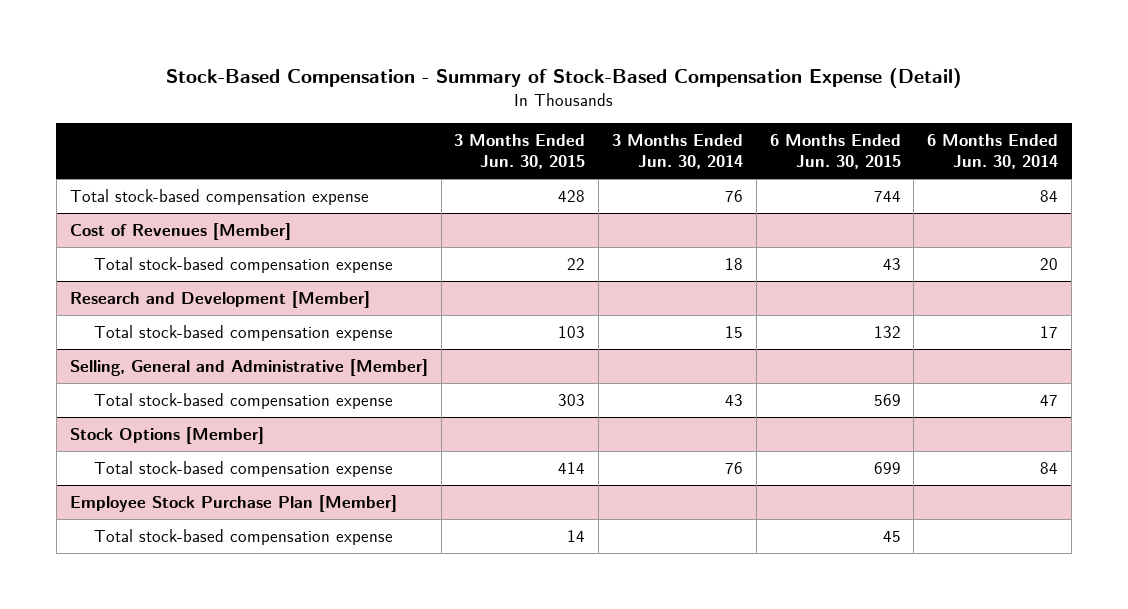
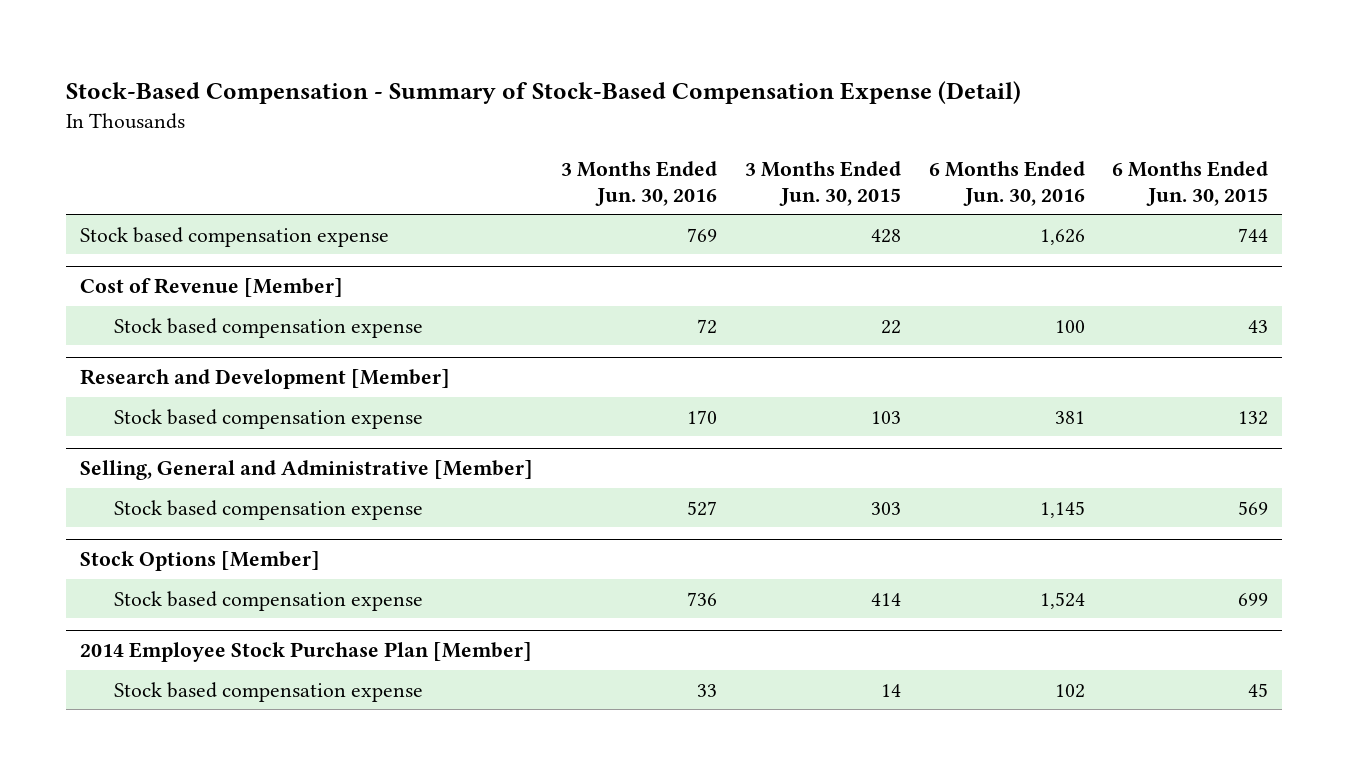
[611,134,743,170] 3 Months Ended Jun. 30, 2014 -> none
[927,134,1059,170] 6 Months Ended Jun. 30, 2014 -> none
none -> [561,161,718,206] 3 Months Ended Jun. 30, 2016
none -> [928,161,1085,206] 6 Months Ended Jun. 30, 2016
[69,189,369,206] Total stock-based compensation expense -> [80,226,390,247] Stock based compensation expense
[69,223,291,241] Cost of Revenues [Member] -> [80,278,344,298] Cost of Revenue [Member]
[94,257,394,274] Total stock-based compensation expense -> [113,317,423,338] Stock based compensation expense
[94,325,394,342] Total stock-based compensation expense -> [113,408,423,429] Stock based compensation expense
[94,393,394,410] Total stock-based compensation expense -> [113,499,423,520] Stock based compensation expense
[94,461,394,478] Total stock-based compensation expense -> [113,590,423,611] Stock based compensation expense
[69,495,397,513] Employee Stock Purchase Plan [Member] -> [80,642,533,663] 2014 Employee Stock Purchase Plan [Member]
[94,529,394,546] Total stock-based compensation expense -> [113,681,423,702] Stock based compensation expense

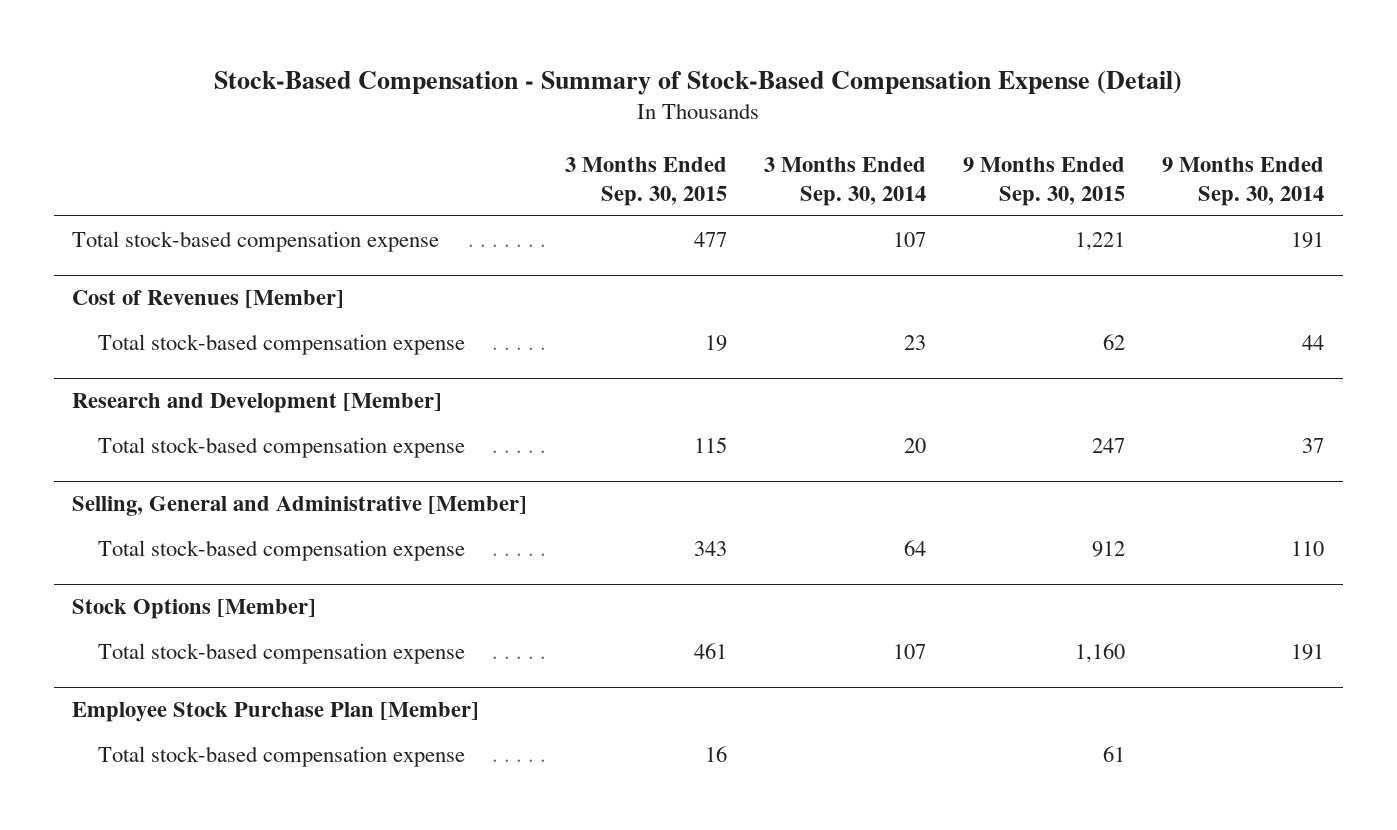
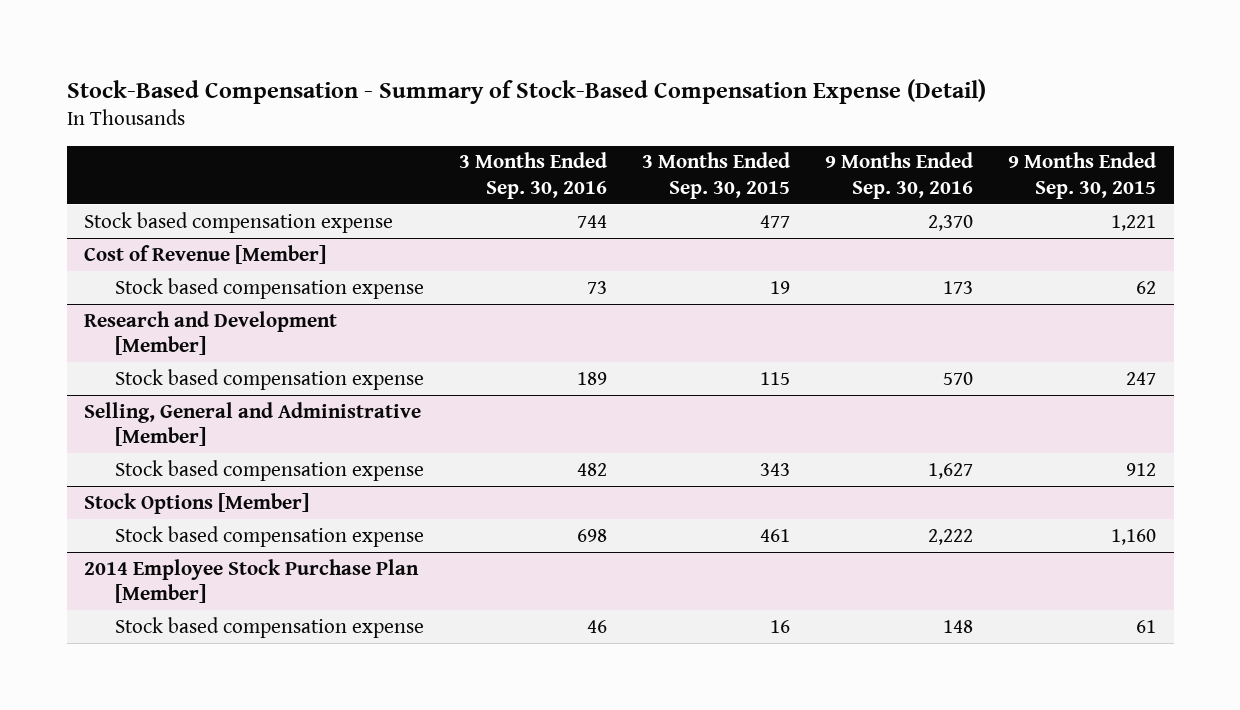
[763,156,926,206] 3 Months Ended Sep. 30, 2014 -> none
[1162,156,1325,206] 9 Months Ended Sep. 30, 2014 -> none
none -> [458,152,607,199] 3 Months Ended Sep. 30, 2016
none -> [824,152,973,199] 9 Months Ended Sep. 30, 2016
[72,230,440,252] Total stock-based compensation expense -> [84,211,394,233] Stock based compensation expense
[72,290,345,309] Cost of Revenues [Member] -> [84,244,327,264] Cost of Revenue [Member]
[97,333,465,355] Total stock-based compensation expense -> [114,277,424,299] Stock based compensation expense
[97,436,465,458] Total stock-based compensation expense -> [114,368,424,390] Stock based compensation expense
[97,539,465,561] Total stock-based compensation expense -> [114,459,424,481] Stock based compensation expense
[97,642,465,664] Total stock-based compensation expense -> [114,525,424,547] Stock based compensation expense
[72,702,480,723] Employee Stock Purchase Plan [Member] -> [84,558,420,604] 2014 Employee Stock Purchase Plan [Member]
[97,745,465,767] Total stock-based compensation expense -> [114,616,424,638] Stock based compensation expense

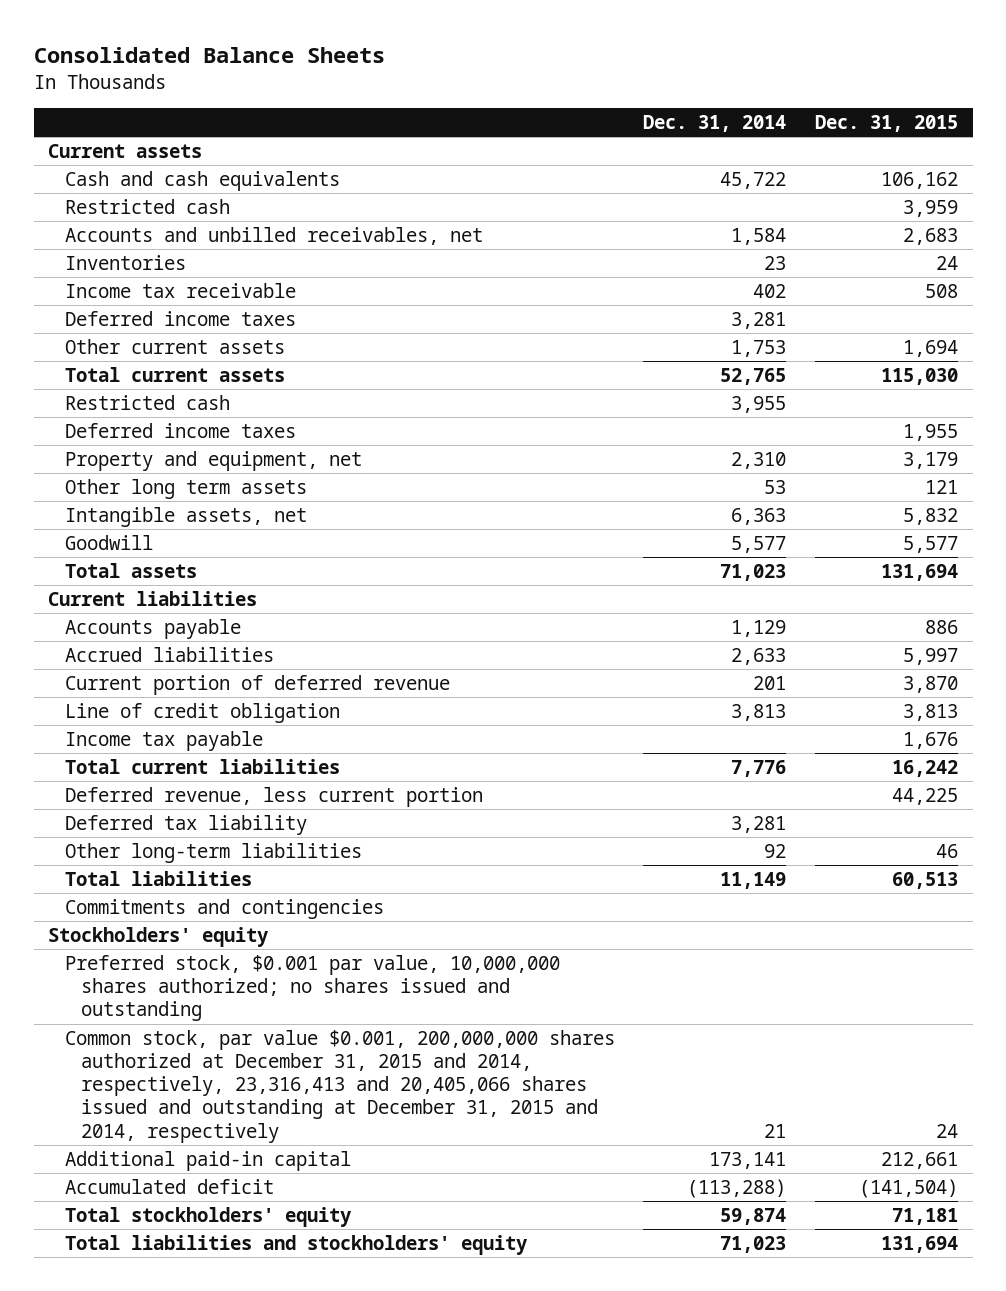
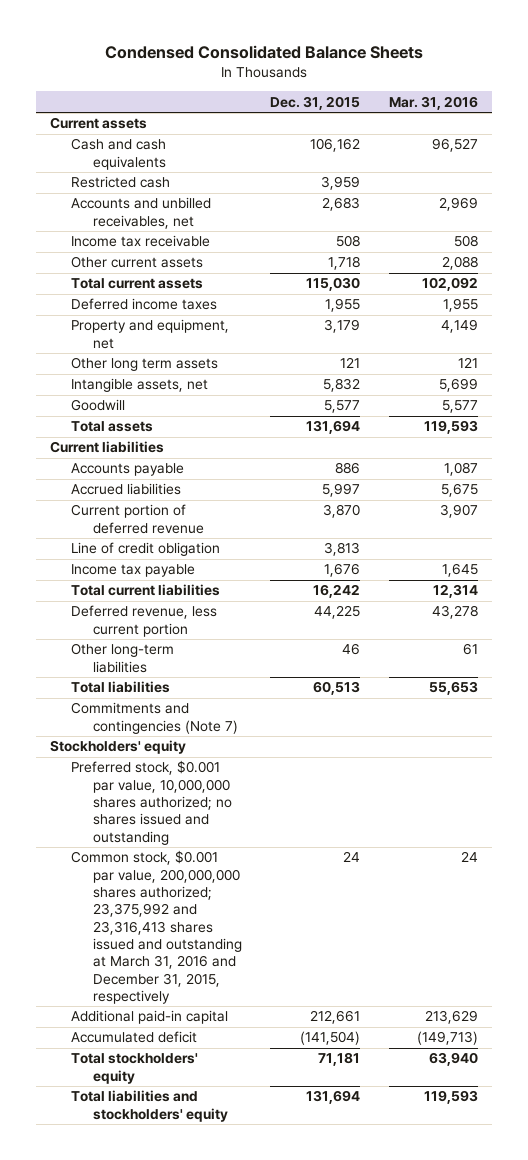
[33,47,385,64] Consolidated Balance Sheets -> [104,44,423,59] Condensed Consolidated Balance Sheets
[643,114,787,132] Dec. 31, 2014 -> none
none -> [388,95,478,110] Mar. 31, 2016
[64,255,186,271] Inventories -> none
[64,311,296,327] Deferred income taxes -> none
[903,340,959,358] 1,694 -> [328,256,361,271] 1,718
[64,395,230,411] Restricted cash -> none
[64,815,307,836] Deferred tax liability -> none
[64,899,384,920] Commitments and contingencies -> [71,702,238,734] Commitments and contingencies (Note 7)
[64,1030,615,1143] Common stock, par value $0.001, 200,000,000 shares authorized at December 31, 2015 and 2014, respectively, 23,316,413 and 20,405,066 shares issued and outstanding at December 31, 2015 and 2014, respectively -> [71,850,242,1004] Common stock, $0.001 par value, 200,000,000 shares authorized; 23,375,992 and 23,316,413 shares issued and outstanding at March 31, 2016 and December 31, 2015, respectively

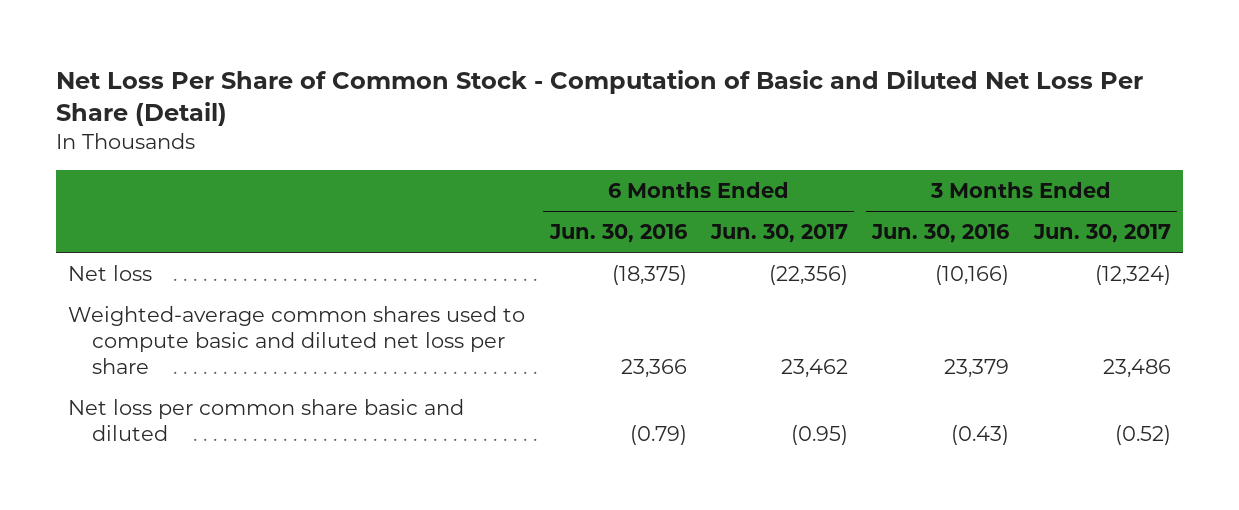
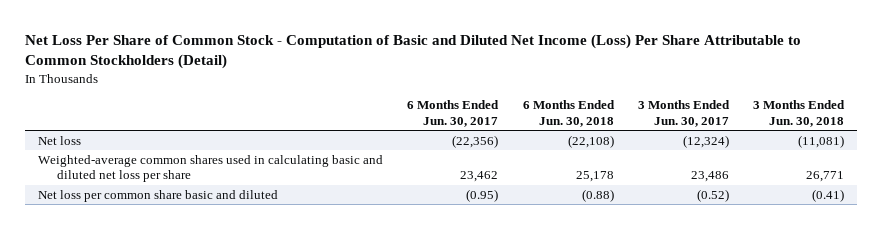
[56,69,1144,127] Net Loss Per Share of Common Stock - Computation of Basic and Diluted Net Loss Per Share (Detail) -> [25,34,802,70] Net Loss Per Share of Common Stock - Computation of Basic and Diluted Net Income (Loss) Per Share Attributable to Common Stockholders (Detail)
[548,223,687,243] Jun. 30, 2016 -> none
[871,223,1010,243] Jun. 30, 2016 -> none
none -> [522,100,615,127] 6 Months Ended Jun. 30, 2018
none -> [753,100,846,127] 3 Months Ended Jun. 30, 2018
[68,305,526,374] Weighted-average common shares used to compute basic and diluted net loss per share -> [37,154,383,183] Weighted-average common shares used in calculating basic and diluted net loss per share

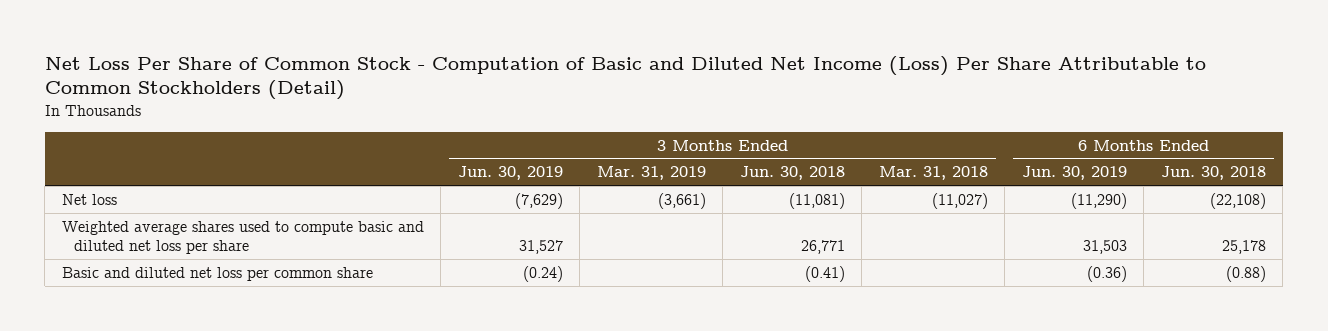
[407,100,500,127] 6 Months Ended Jun. 30, 2017 -> none
[638,100,731,127] 3 Months Ended Jun. 30, 2017 -> none
none -> [457,166,563,181] Jun. 30, 2019
none -> [596,166,706,181] Mar. 31, 2019
none -> [878,166,988,181] Mar. 31, 2018
none -> [1021,166,1127,181] Jun. 30, 2019
[37,154,383,183] Weighted-average common shares used in calculating basic and diluted net loss per share -> [61,220,424,255] Weighted average shares used to compute basic and diluted net loss per share
[37,189,278,202] Net loss per common share basic and diluted -> [61,266,373,281] Basic and diluted net loss per common share

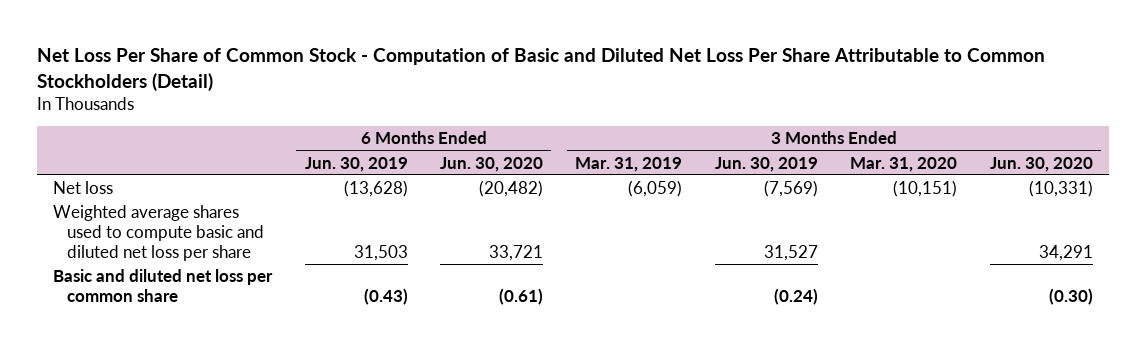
[44,55,1206,101] Net Loss Per Share of Common Stock - Computation of Basic and Diluted Net Income (Loss) Per Share Attributable to Common Stockholders (Detail) -> [36,48,1045,91] Net Loss Per Share of Common Stock - Computation of Basic and Diluted Net Loss Per Share Attributable to Common Stockholders (Detail)
[739,166,845,181] Jun. 30, 2018 -> none
[878,166,988,181] Mar. 31, 2018 -> none
[1160,166,1266,181] Jun. 30, 2018 -> none
none -> [440,156,544,172] Jun. 30, 2020
none -> [850,156,958,172] Mar. 31, 2020
none -> [989,156,1093,172] Jun. 30, 2020
[514,192,563,209] (7,629) -> [763,180,818,198] (7,569)
[657,192,706,209] (3,661) -> [628,180,683,198] (6,059)
[1070,192,1127,209] (11,290) -> [343,180,408,198] (13,628)
[1086,265,1127,282] (0.36) -> [363,288,408,306] (0.43)

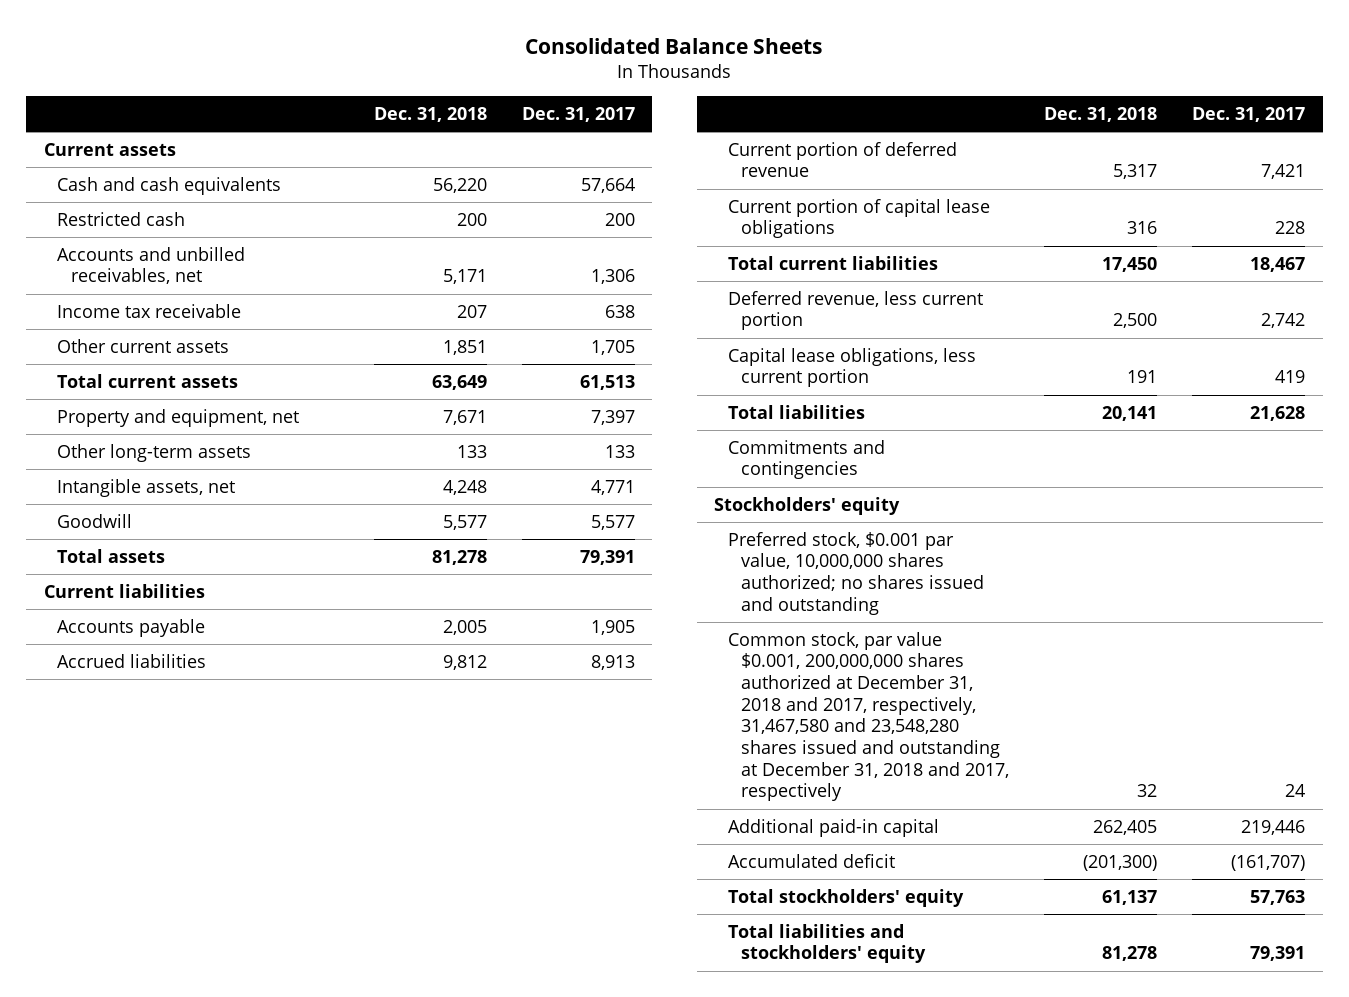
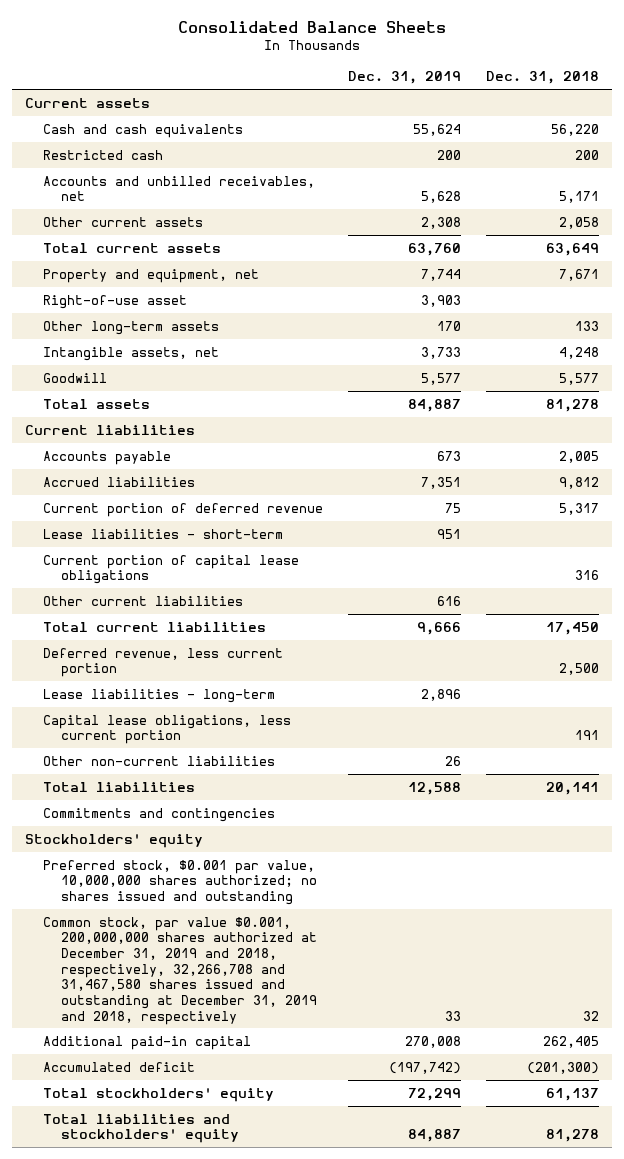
[521,106,635,122] Dec. 31, 2017 -> none
none -> [347,71,461,85] Dec. 31, 2019
[57,303,242,318] Income tax receivable -> none
[442,339,487,355] 1,851 -> [559,216,600,229] 2,058
none -> [42,294,187,309] Right-of-use asset
none -> [42,528,283,539] Lease liabilities - short-term
none -> [42,595,243,606] Other current liabilities
none -> [42,688,275,703] Lease liabilities - long-term
none -> [42,755,275,766] Other non-current liabilities
[727,631,1010,802] Common stock, par value $0.001, 200,000,000 shares authorized at December 31, 2018 and 2017, respectively, 31,467,580 and 23,548,280 shares issued and outstanding at December 31, 2018 and 2017, respectively -> [42,916,317,1025] Common stock, par value $0.001, 200,000,000 shares authorized at December 31, 2019 and 2018, respectively, 32,266,708 and 31,467,580 shares issued and outstanding at December 31, 2019 and 2018, respectively

